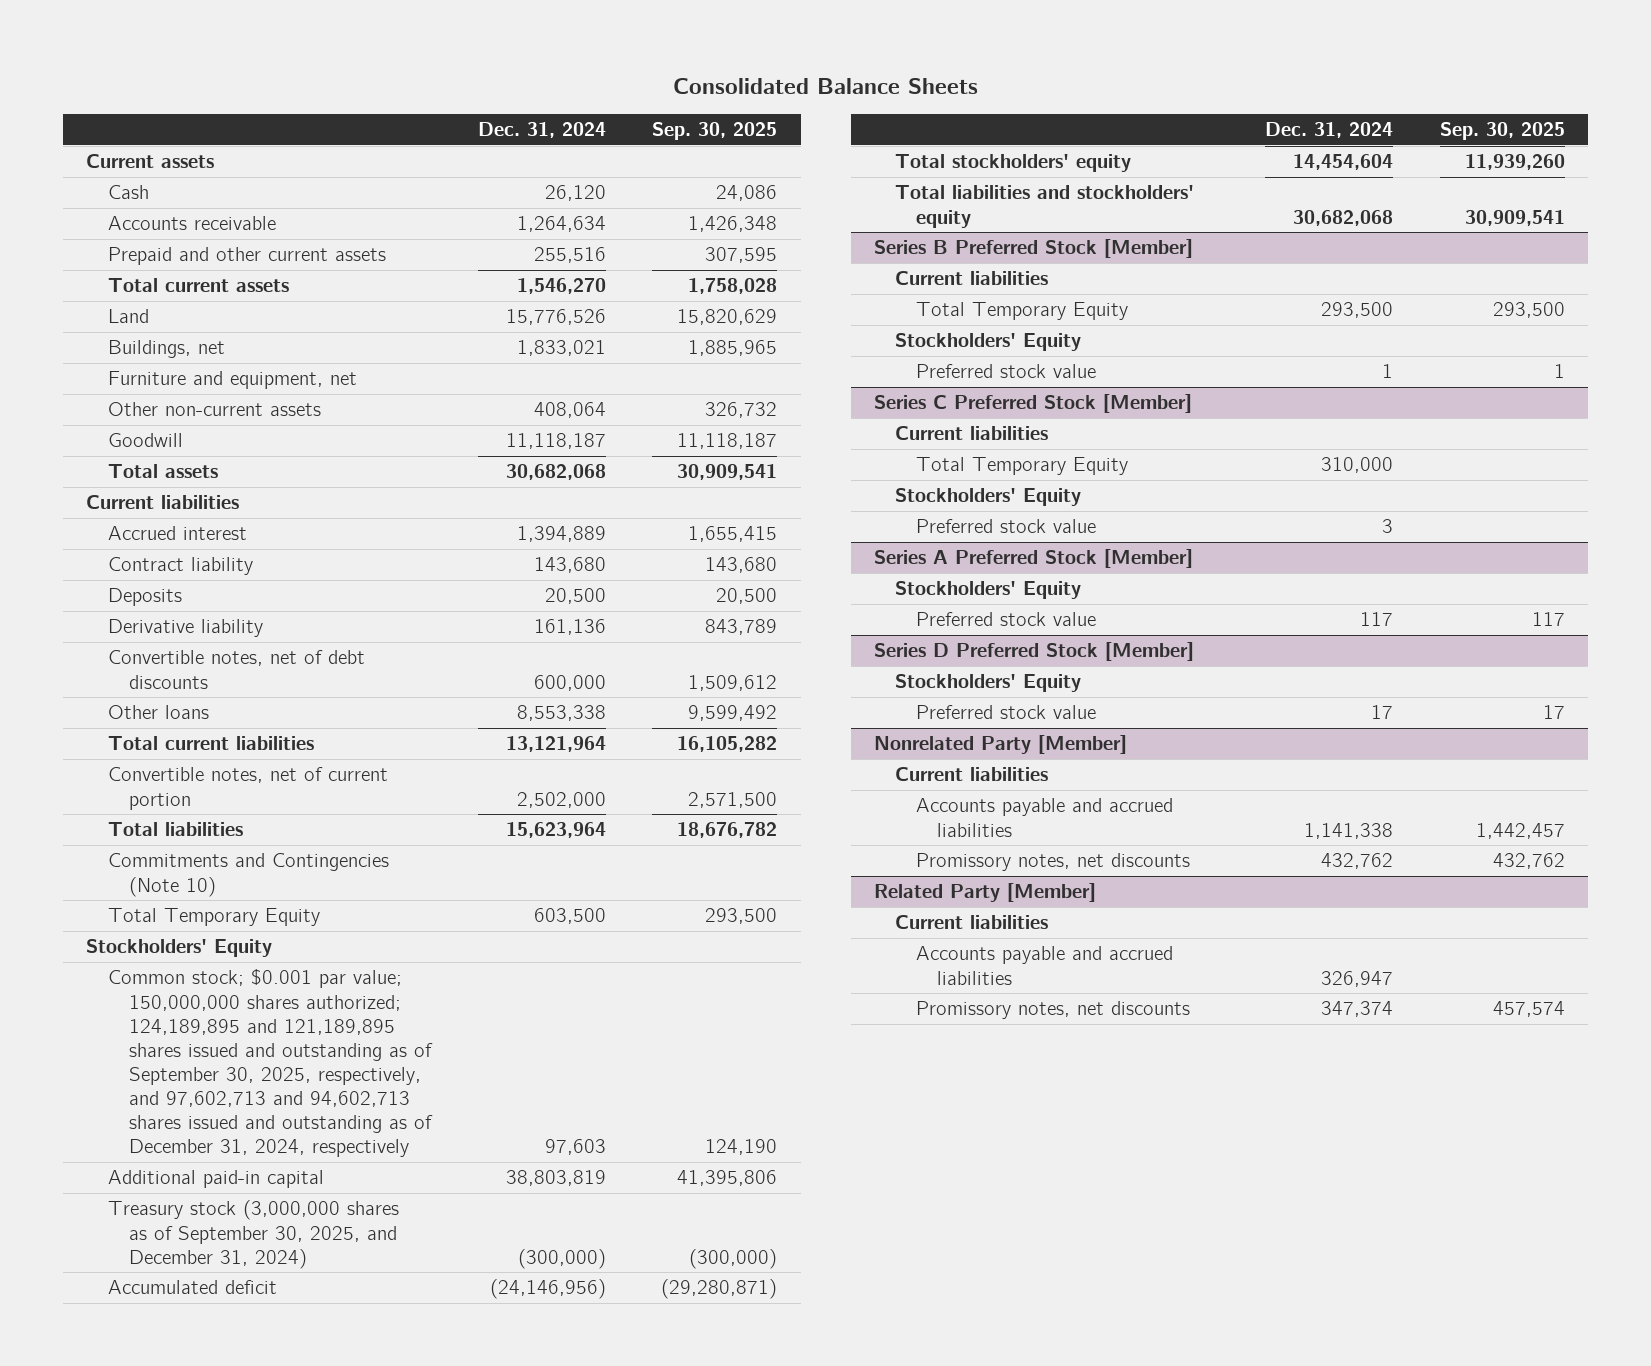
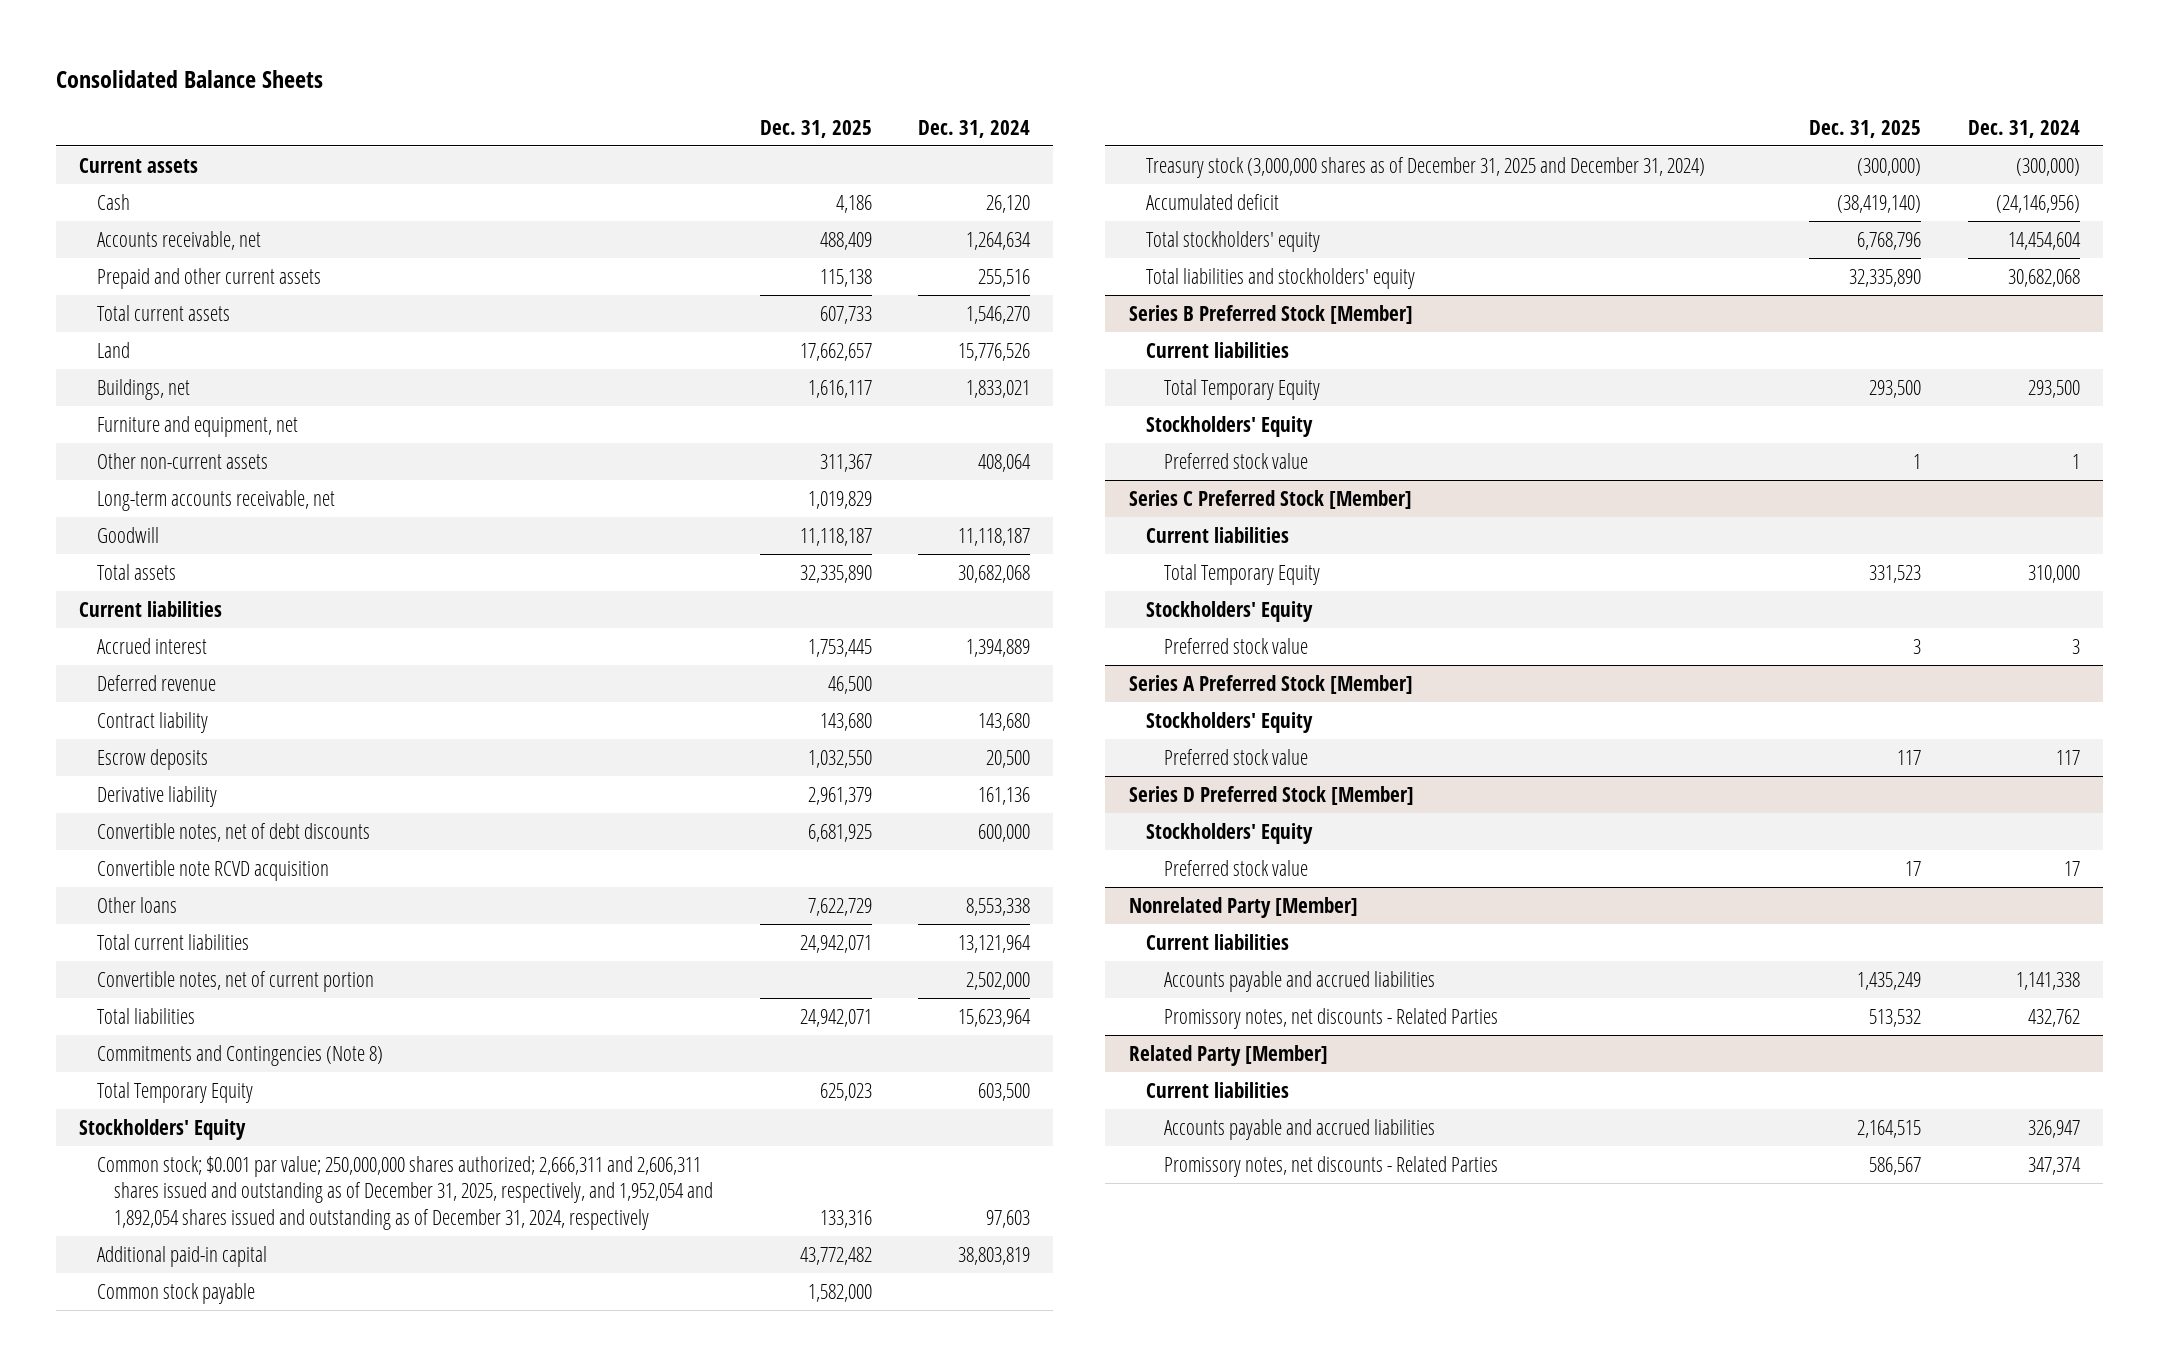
[652,122,778,141] Sep. 30, 2025 -> none
none -> [759,119,872,138] Dec. 31, 2025
[107,216,276,231] Accounts receivable -> [96,230,261,250] Accounts receivable, net
none -> [96,489,335,511] Long-term accounts receivable, net
none -> [96,674,216,691] Deferred revenue
[107,588,182,607] Deposits -> [96,748,208,770] Escrow deposits
none -> [96,859,329,881] Convertible note RCVD acquisition
[107,853,389,897] Commitments and Contingencies (Note 10) -> [96,1044,383,1066] Commitments and Contingencies (Note 8)
[107,969,433,1157] Common stock; $0.001 par value; 150,000,000 shares authorized; 124,189,895 and 121,189,895 shares issued and outstanding as of September 30, 2025, respectively, and 97,602,713 and 94,602,713 shares issued and outstanding as of December 31, 2024, respectively -> [96,1155,714,1230] Common stock; $0.001 par value; 250,000,000 shares authorized; 2,666,311 and 2,606,311 shares issued and outstanding as of December 31, 2025, respectively, and 1,952,054 and 1,892,054 shares issued and outstanding as of December 31, 2024, respectively
none -> [96,1282,255,1304] Common stock payable
[107,1200,399,1269] Treasury stock (3,000,000 shares as of September 30, 2025, and December 31, 2024) -> [1146,156,1706,178] Treasury stock (3,000,000 shares as of December 31, 2025 and December 31, 2024)
[916,853,1191,872] Promissory notes, net discounts -> [1163,1007,1498,1029] Promissory notes, net discounts - Related Parties
[916,1001,1191,1020] Promissory notes, net discounts -> [1163,1155,1498,1177] Promissory notes, net discounts - Related Parties

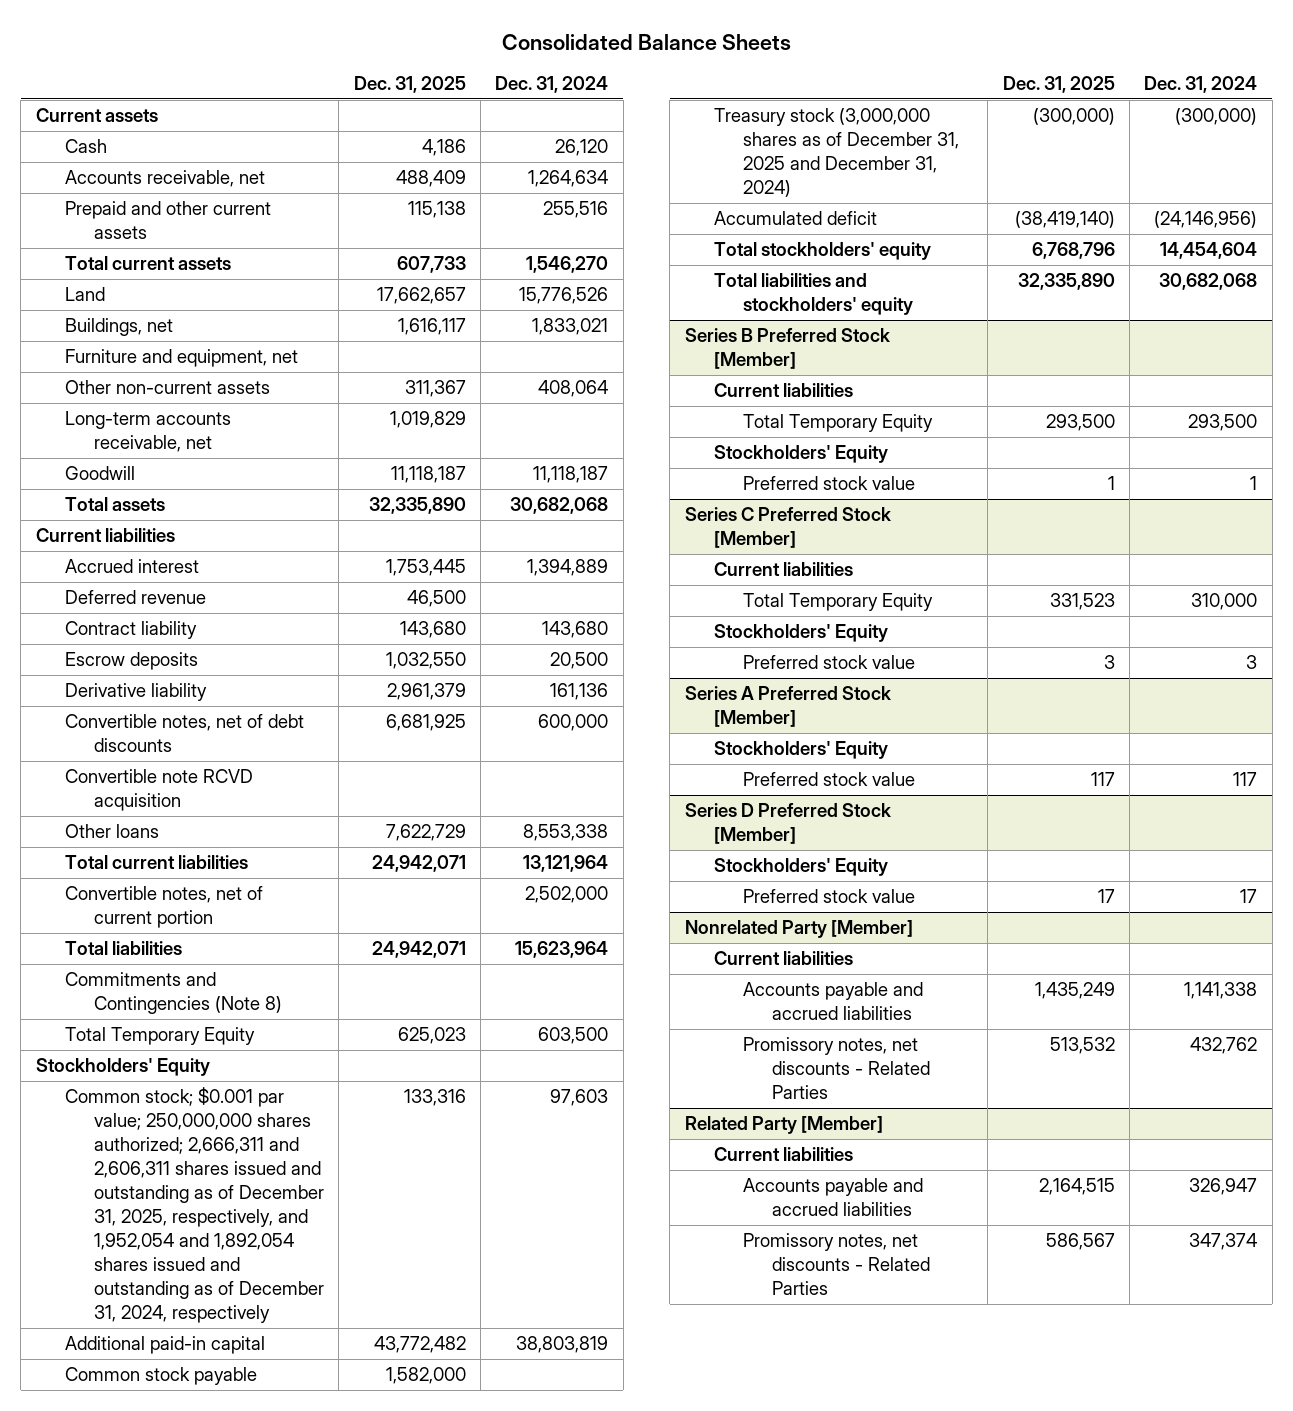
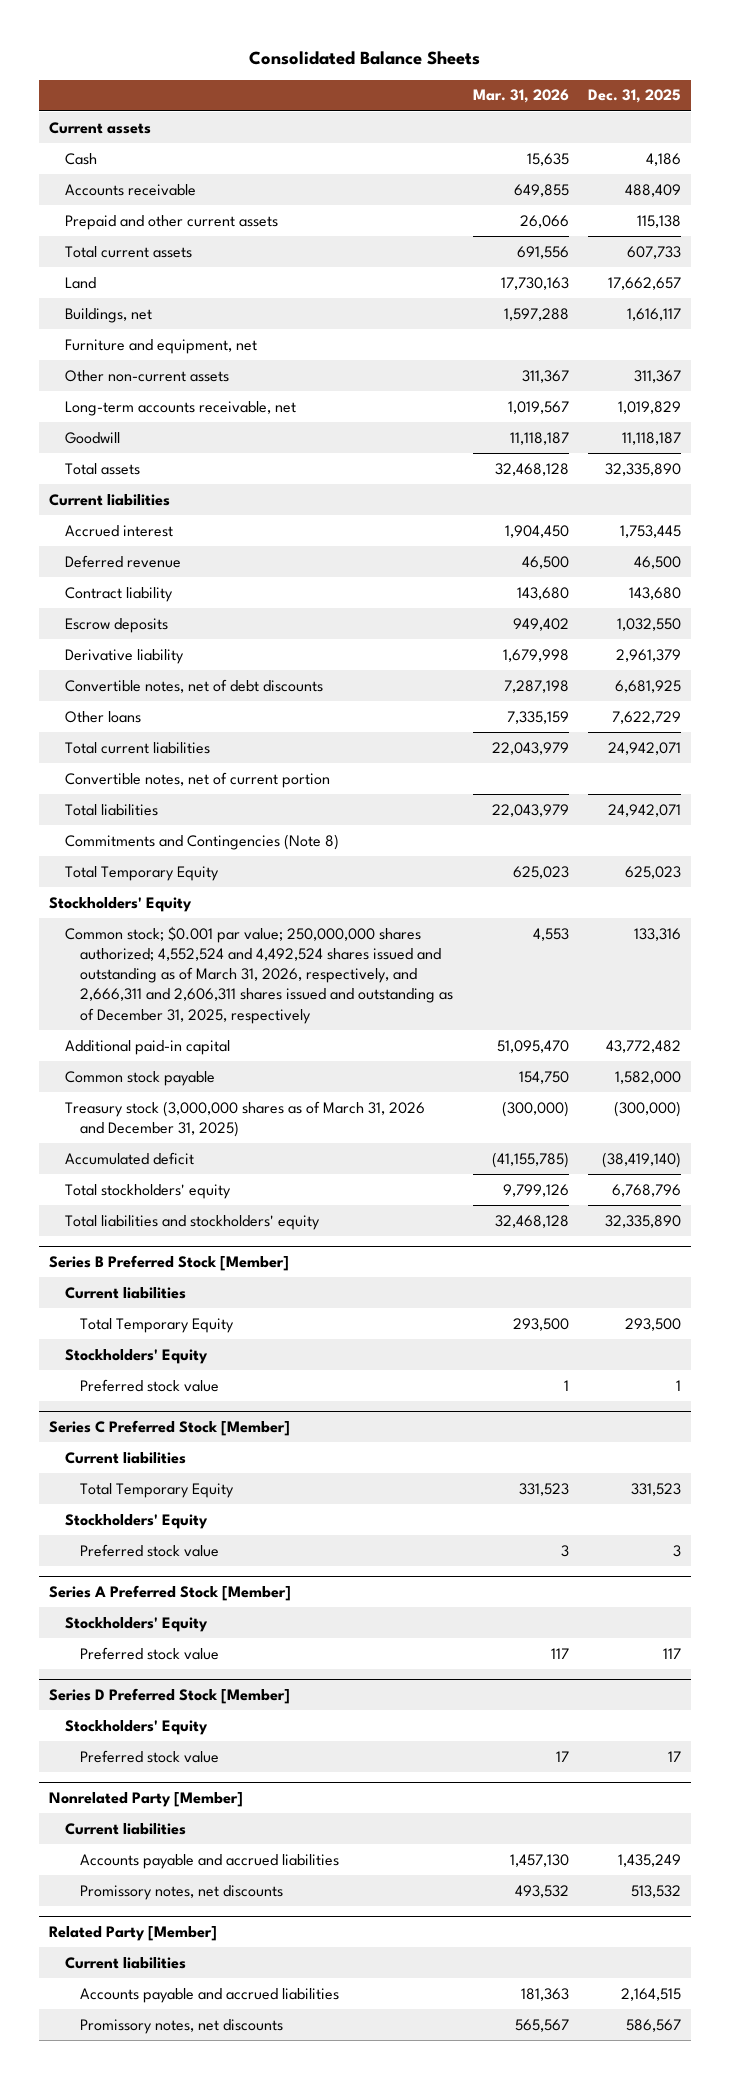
[495,76,609,94] Dec. 31, 2024 -> none
none -> [472,89,569,104] Mar. 31, 2026
[64,170,265,188] Accounts receivable, net -> [64,183,196,196] Accounts receivable
[64,769,253,812] Convertible note RCVD acquisition -> none
[64,1087,325,1324] Common stock; $0.001 par value; 250,000,000 shares authorized; 2,666,311 and 2,606,311 shares issued and outstanding as of December 31, 2025, respectively, and 1,952,054 and 1,892,054 shares issued and outstanding as of December 31, 2024, respectively -> [64,925,454,1024] Common stock; $0.001 par value; 250,000,000 shares authorized; 4,552,524 and 4,492,524 shares issued and outstanding as of March 31, 2026, respectively, and 2,666,311 and 2,606,311 shares issued and outstanding as of December 31, 2025, respectively
[713,108,960,198] Treasury stock (3,000,000 shares as of December 31, 2025 and December 31, 2024) -> [64,1100,425,1137] Treasury stock (3,000,000 shares as of March 31, 2026 and December 31, 2025)
[743,1037,931,1100] Promissory notes, net discounts - Related Parties -> [80,1884,284,1900] Promissory notes, net discounts
[743,1233,931,1296] Promissory notes, net discounts - Related Parties -> [80,2018,284,2034] Promissory notes, net discounts

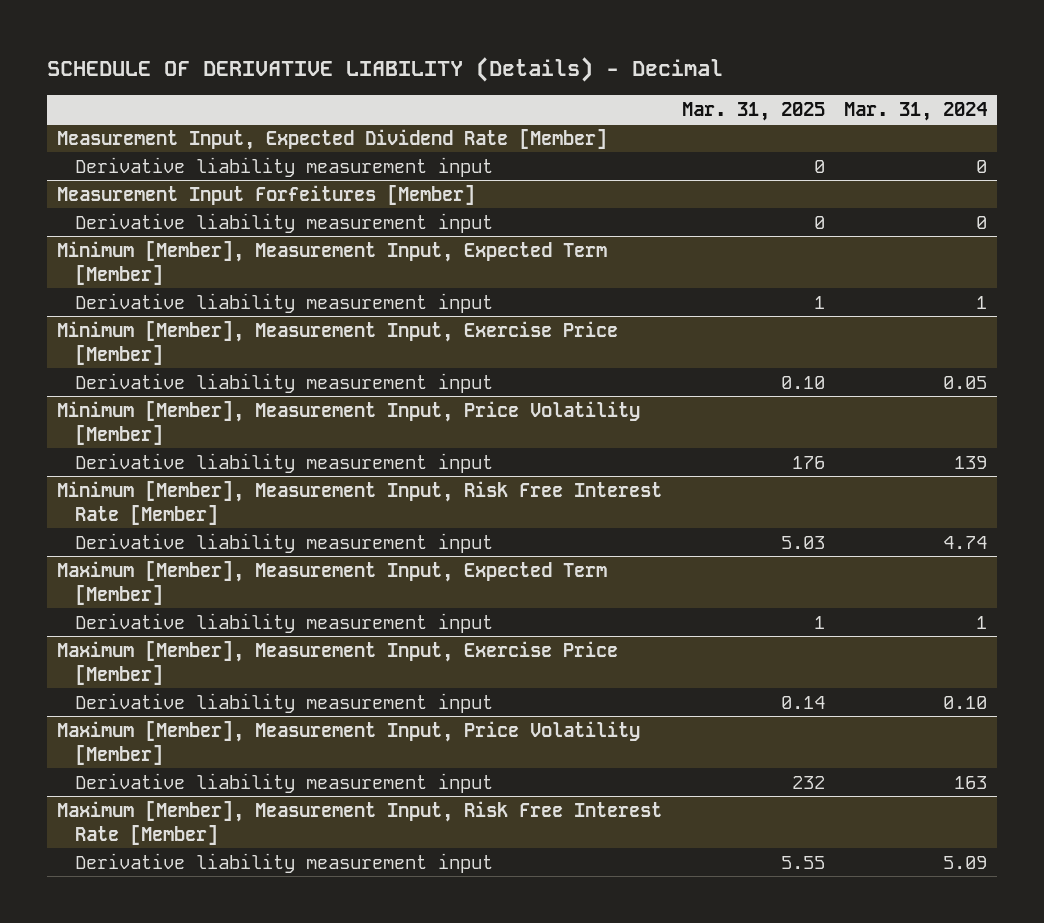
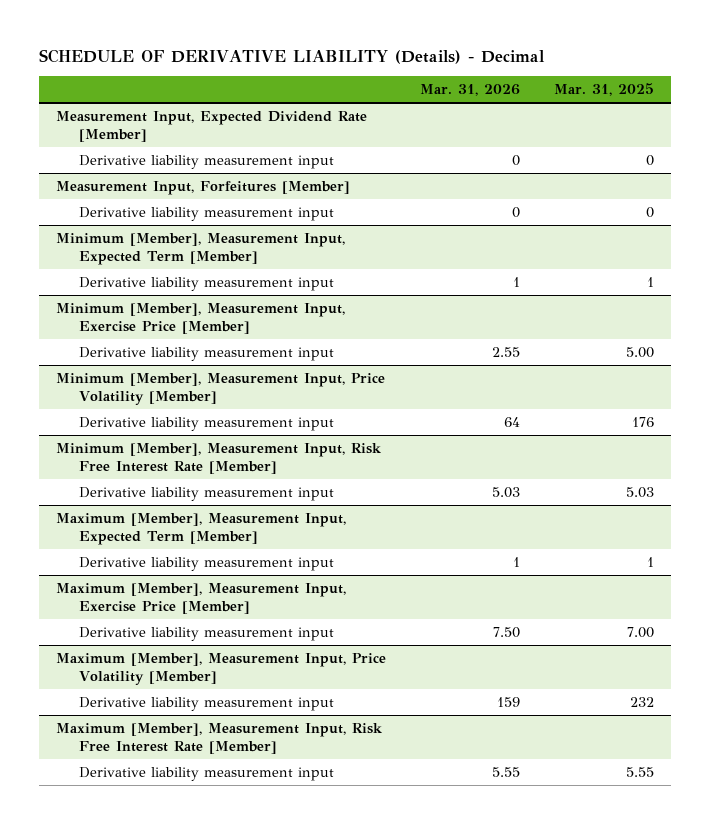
[844,101,988,121] Mar. 31, 2024 -> none
none -> [419,84,520,97] Mar. 31, 2026
[56,184,475,205] Measurement Input Forfeitures [Member] -> [56,181,351,196] Measurement Input, Forfeitures [Member]
[780,375,825,389] 0.10 -> [625,347,654,359] 5.00
[780,695,825,709] 0.14 -> [626,627,654,639] 7.00

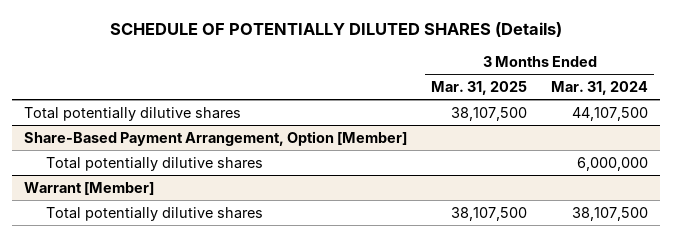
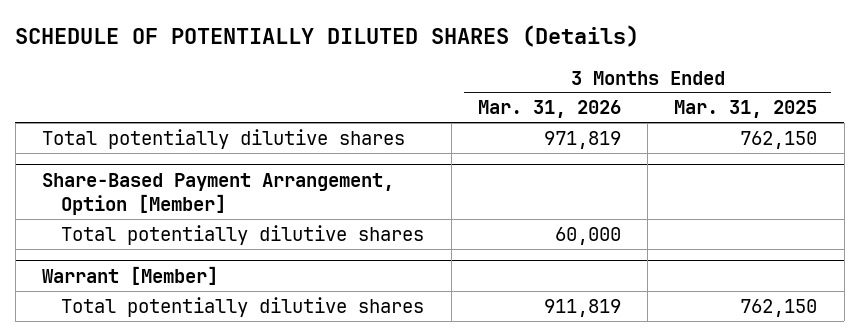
[551,81,649,96] Mar. 31, 2024 -> none
none -> [477,100,621,119] Mar. 31, 2026
[451,106,528,121] 38,107,500 -> [740,130,818,149] 762,150
[451,206,528,221] 38,107,500 -> [740,298,818,317] 762,150

